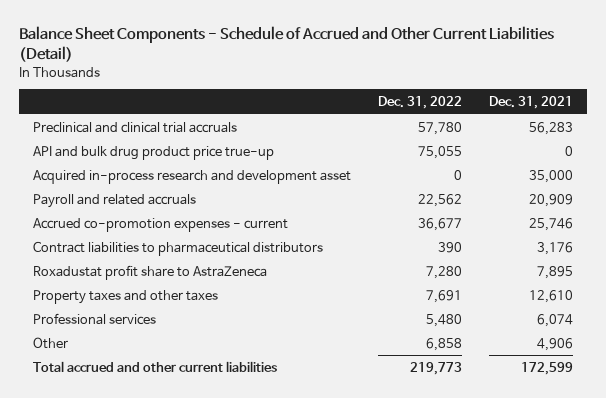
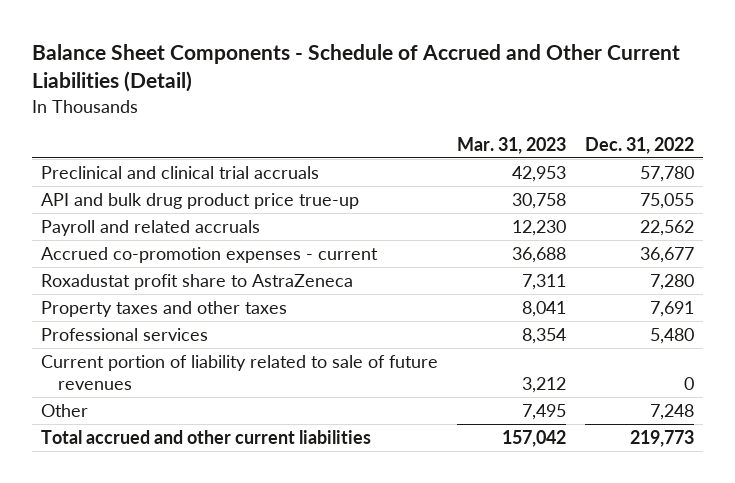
[489,96,574,110] Dec. 31, 2021 -> none
none -> [457,136,567,154] Mar. 31, 2023
[32,169,351,184] Acquired in-process research and development asset -> none
[32,240,323,256] Contract liabilities to pharmaceutical distributors -> none
none -> [41,354,439,390] Current portion of liability related to sale of future revenues
[426,337,463,351] 6,858 -> [649,403,694,420] 7,248

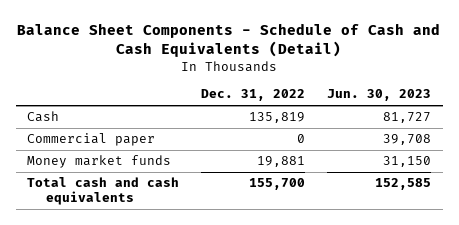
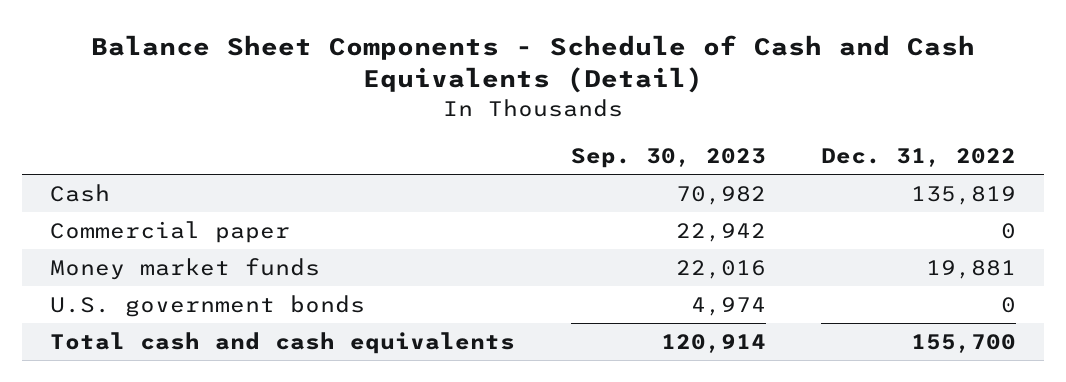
[327,89,432,102] Jun. 30, 2023 -> none
none -> [570,147,766,168] Sep. 30, 2023
none -> [49,295,365,318] U.S. government bonds

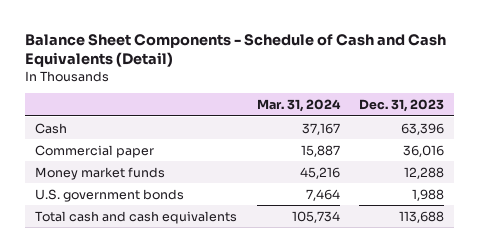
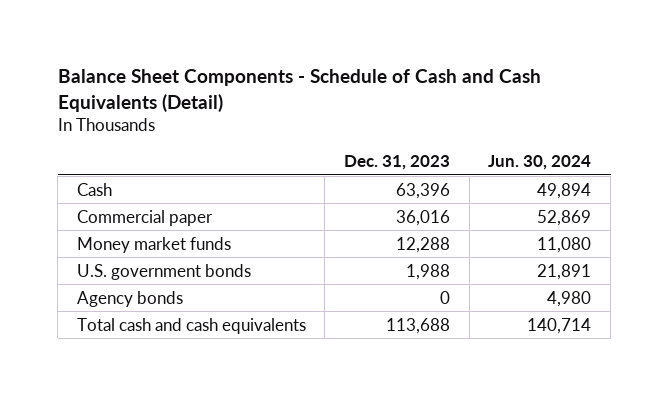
[256,99,341,113] Mar. 31, 2024 -> none
none -> [488,155,592,171] Jun. 30, 2024
none -> [76,290,183,307] Agency bonds

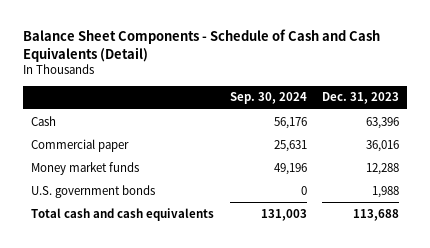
[488,155,592,171] Jun. 30, 2024 -> none
none -> [229,92,307,105] Sep. 30, 2024
[76,290,183,307] Agency bonds -> none

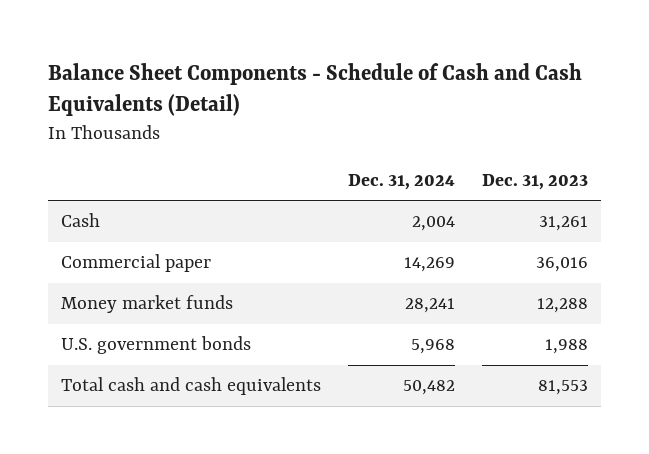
[229,92,307,105] Sep. 30, 2024 -> none
none -> [348,173,456,190] Dec. 31, 2024
[366,116,400,129] 63,396 -> [538,216,588,232] 31,261
[353,208,400,221] 113,688 -> [537,380,588,396] 81,553

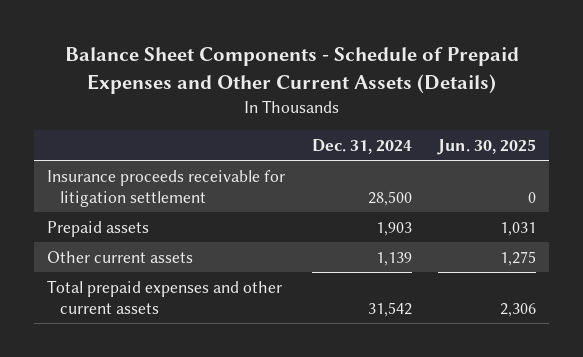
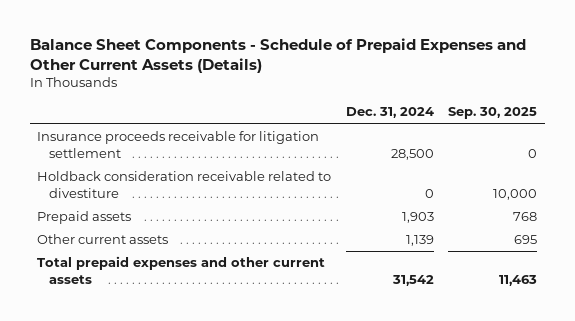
[437,138,537,155] Jun. 30, 2025 -> none
none -> [448,107,538,120] Sep. 30, 2025
none -> [37,171,332,198] Holdback consideration receivable related to divestiture

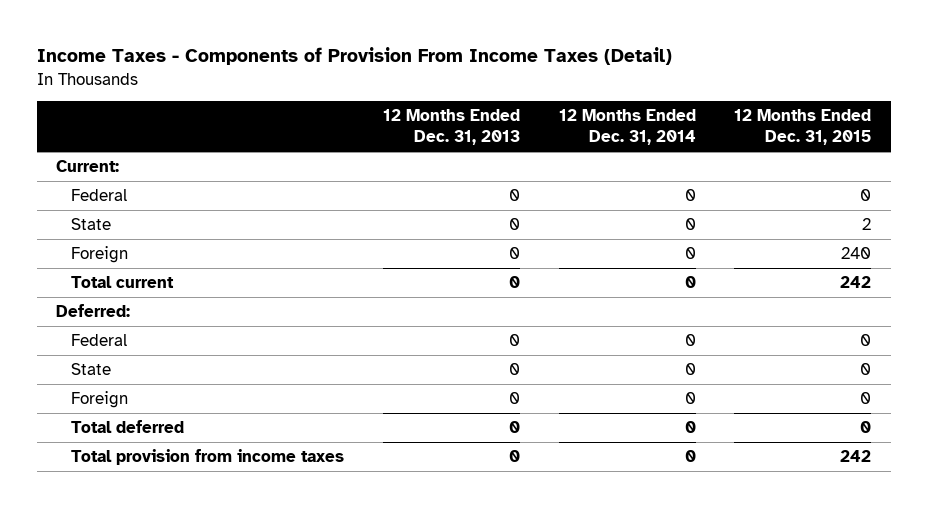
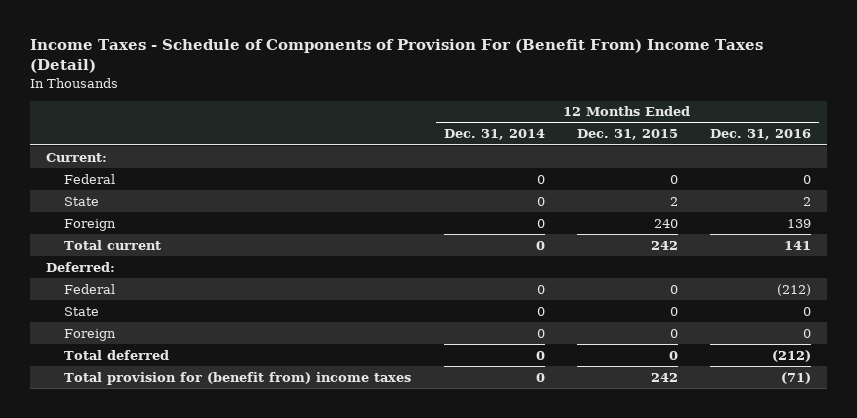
[36,47,672,66] Income Taxes - Components of Provision From Income Taxes (Detail) -> [30,39,764,74] Income Taxes - Schedule of Components of Provision For (Benefit From) Income Taxes (Detail)
[382,109,520,146] 12 Months Ended Dec. 31, 2013 -> none
none -> [709,129,811,141] Dec. 31, 2016
[71,449,345,466] Total provision from income taxes -> [64,371,412,385] Total provision for (benefit from) income taxes

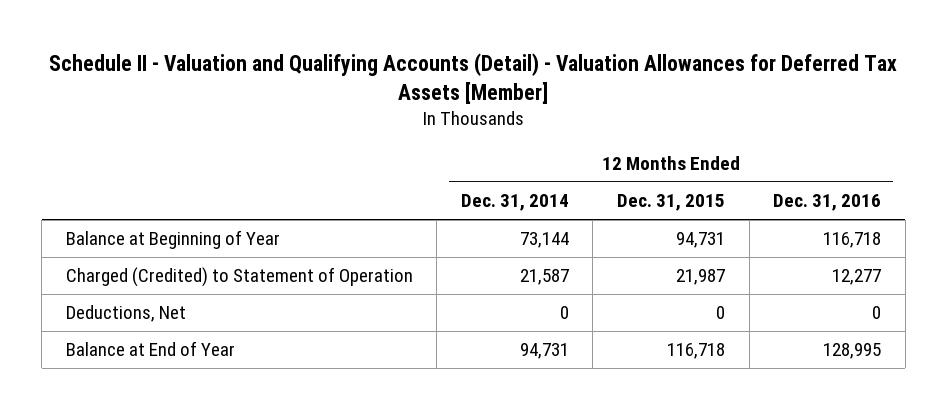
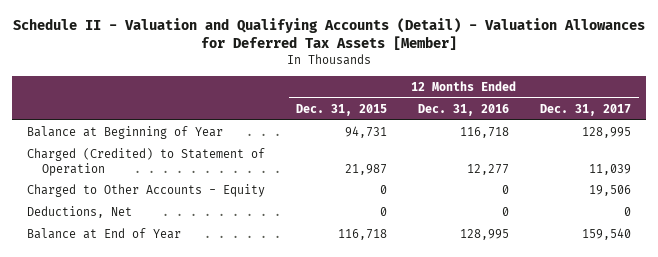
[460,193,569,211] Dec. 31, 2014 -> none
none -> [539,103,631,116] Dec. 31, 2017
none -> [27,183,266,197] Charged to Other Accounts - Equity

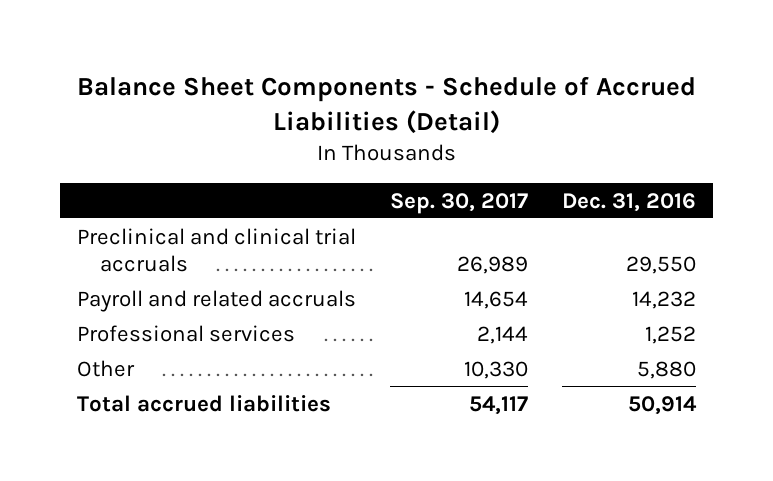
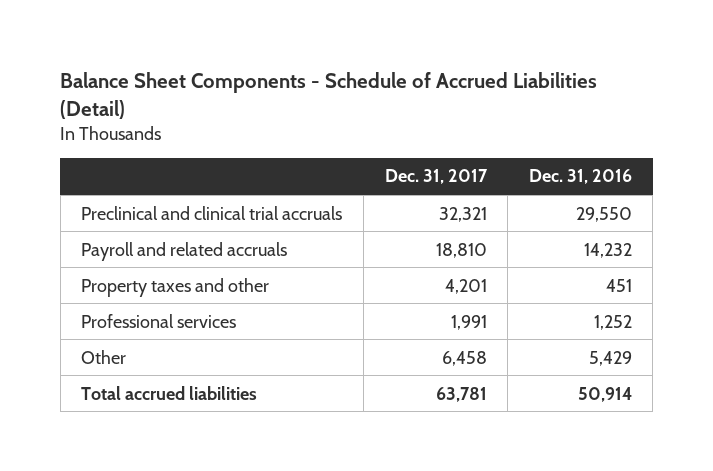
[390,192,529,214] Sep. 30, 2017 -> none
none -> [384,169,488,185] Dec. 31, 2017
none -> [81,277,270,297] Property taxes and other
[637,360,697,379] 5,880 -> [588,350,632,366] 5,429

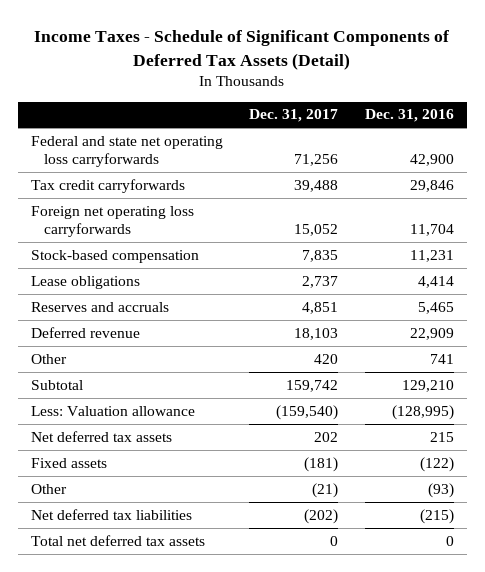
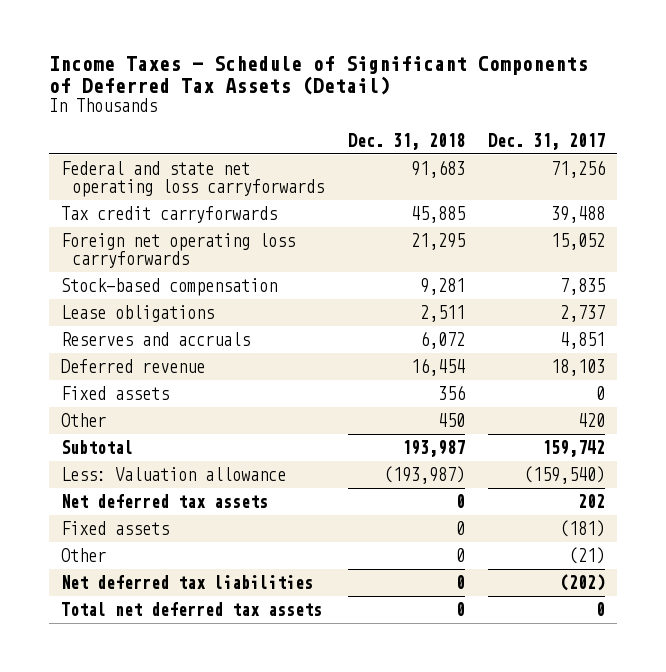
[364,109,454,123] Dec. 31, 2016 -> none
none -> [347,132,465,150] Dec. 31, 2018
none -> [60,386,169,401] Fixed assets

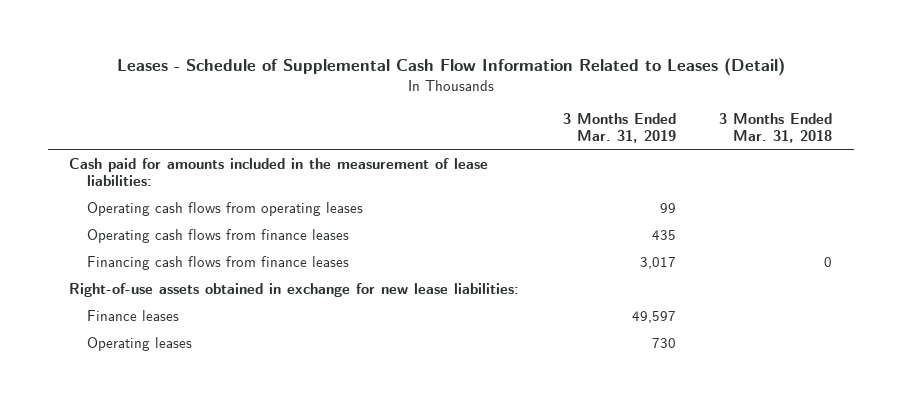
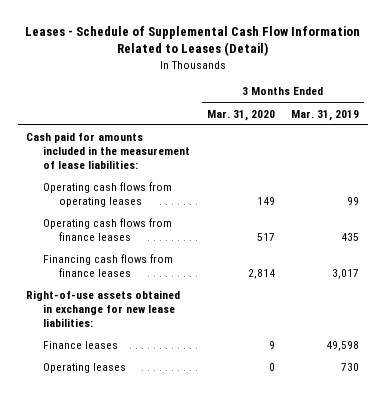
[719,113,833,144] 3 Months Ended Mar. 31, 2018 -> none
none -> [206,109,275,121] Mar. 31, 2020
[631,310,676,323] 49,597 -> [326,341,360,352] 49,598

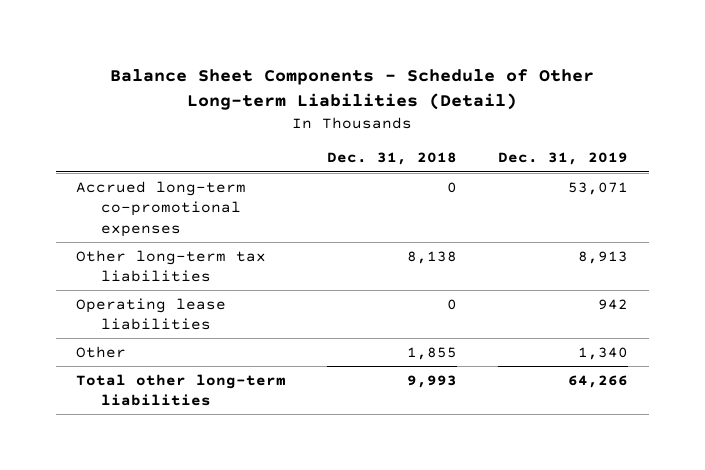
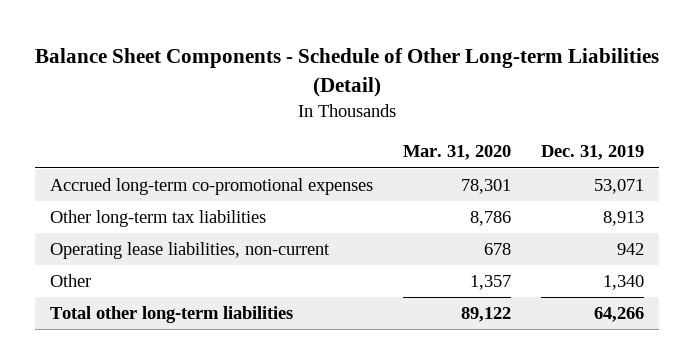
[327,152,458,166] Dec. 31, 2018 -> none
none -> [403,145,512,161] Mar. 31, 2020
[76,297,227,331] Operating lease liabilities -> [49,242,330,260] Operating lease liabilities, non-current

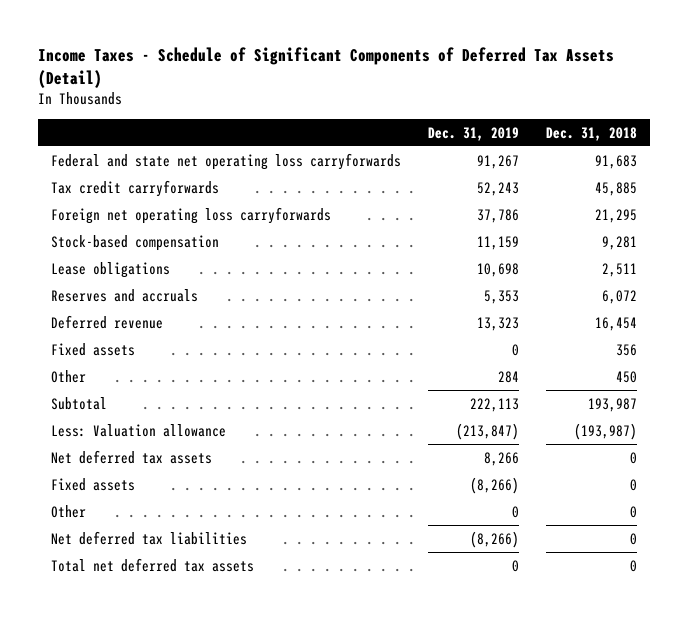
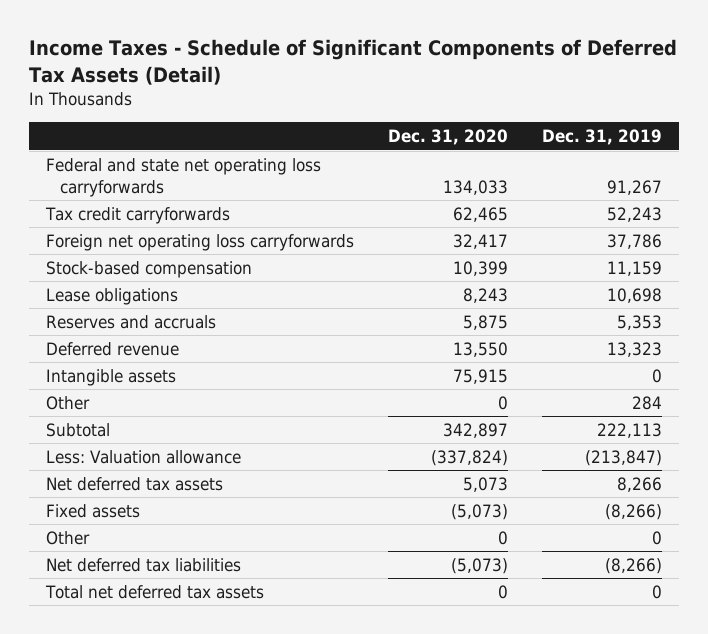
[546,126,638,141] Dec. 31, 2018 -> none
none -> [387,129,508,146] Dec. 31, 2020
[51,342,136,356] Fixed assets -> none
none -> [45,368,176,386] Intangible assets

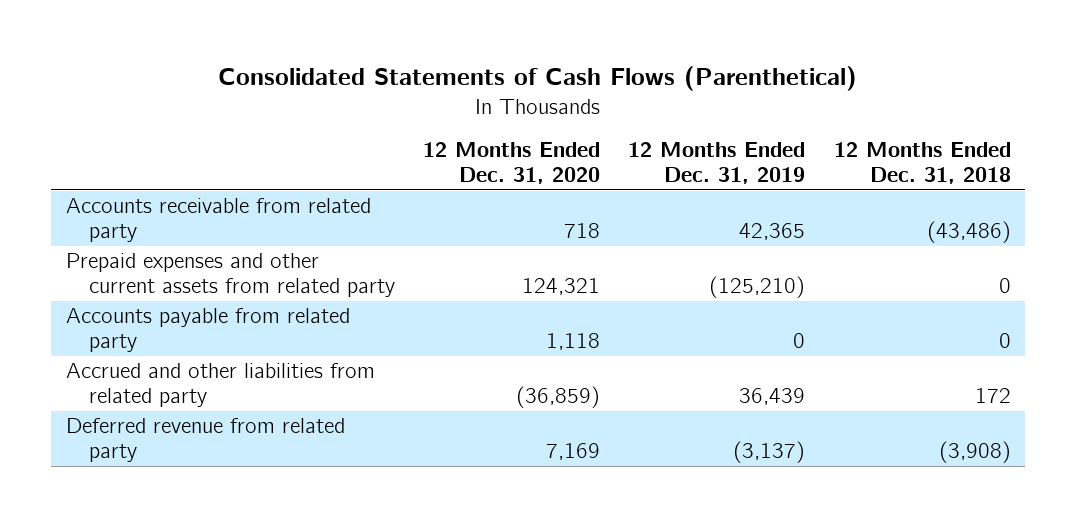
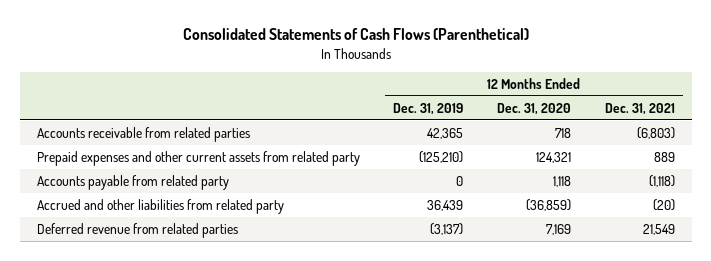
[833,142,1011,185] 12 Months Ended Dec. 31, 2018 -> none
none -> [604,102,675,115] Dec. 31, 2021
[65,198,371,243] Accounts receivable from related party -> [36,126,250,142] Accounts receivable from related parties
[65,418,345,463] Deferred revenue from related party -> [36,222,238,238] Deferred revenue from related parties

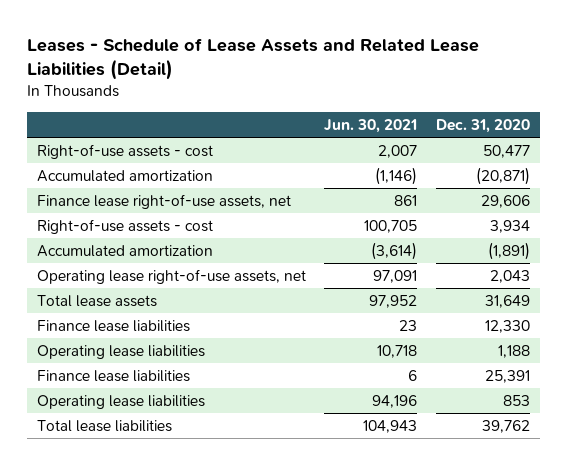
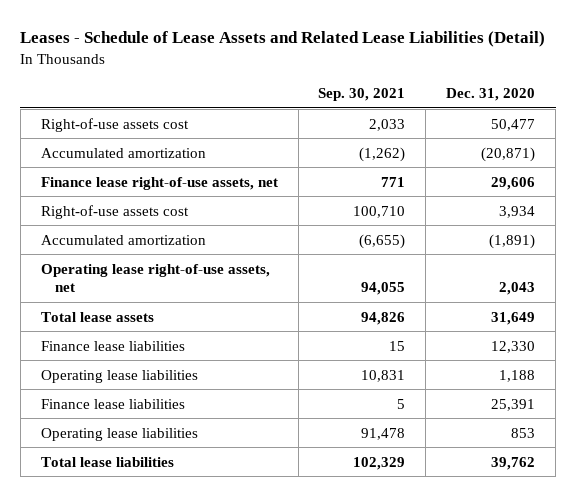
[324,118,418,133] Jun. 30, 2021 -> none
none -> [318,87,406,101] Sep. 30, 2021
[36,143,213,159] Right-of-use assets - cost -> [40,117,189,132] Right-of-use assets cost
[36,218,213,234] Right-of-use assets - cost -> [40,204,189,219] Right-of-use assets cost

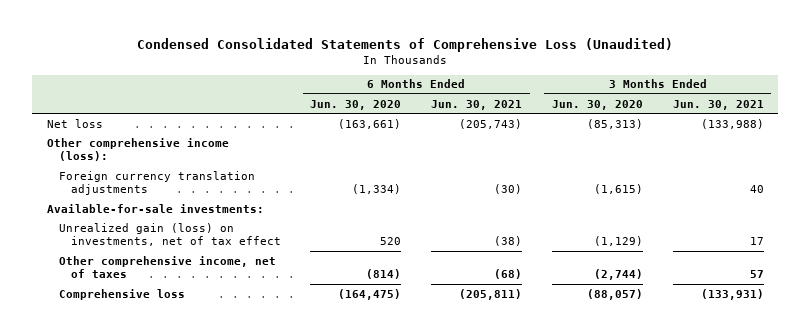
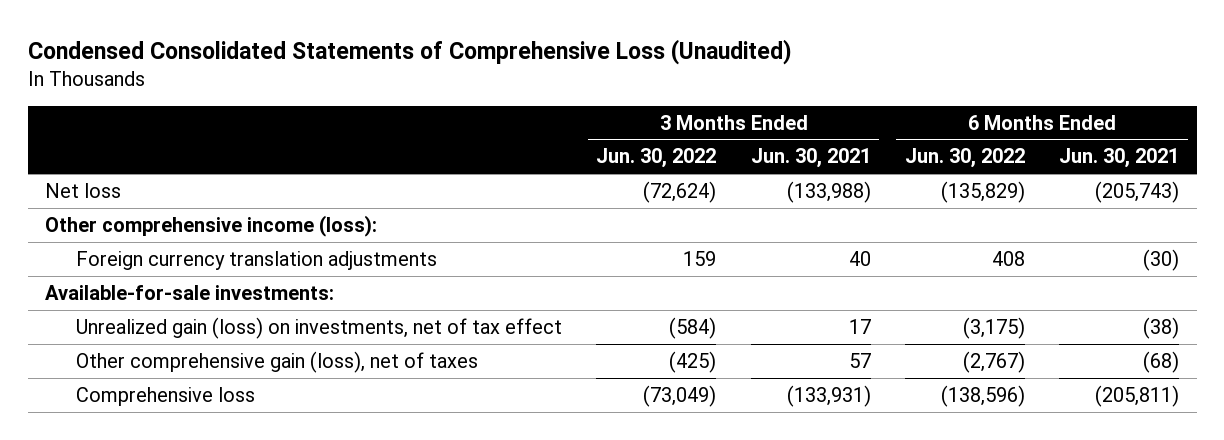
[310,99,402,110] Jun. 30, 2020 -> none
[551,99,643,110] Jun. 30, 2020 -> none
none -> [596,148,717,169] Jun. 30, 2022
none -> [905,148,1026,169] Jun. 30, 2022
[58,255,276,279] Other comprehensive income, net of taxes -> [76,351,479,374] Other comprehensive gain (loss), net of taxes

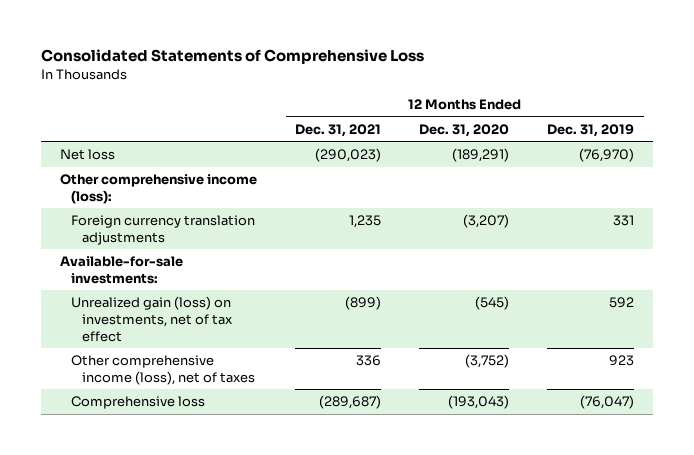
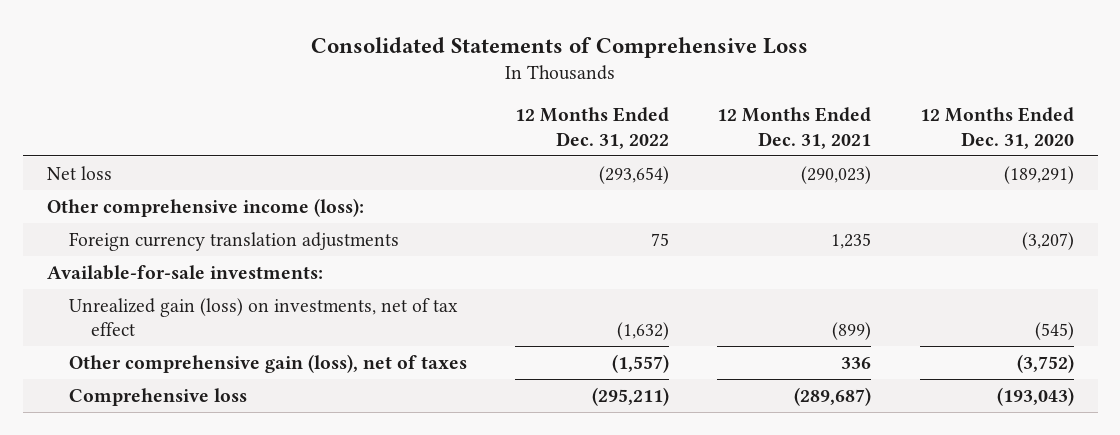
[547,123,635,137] Dec. 31, 2019 -> none
none -> [515,107,670,149] 12 Months Ended Dec. 31, 2022
[71,355,255,385] Other comprehensive income (loss), net of taxes -> [69,353,468,373] Other comprehensive gain (loss), net of taxes

